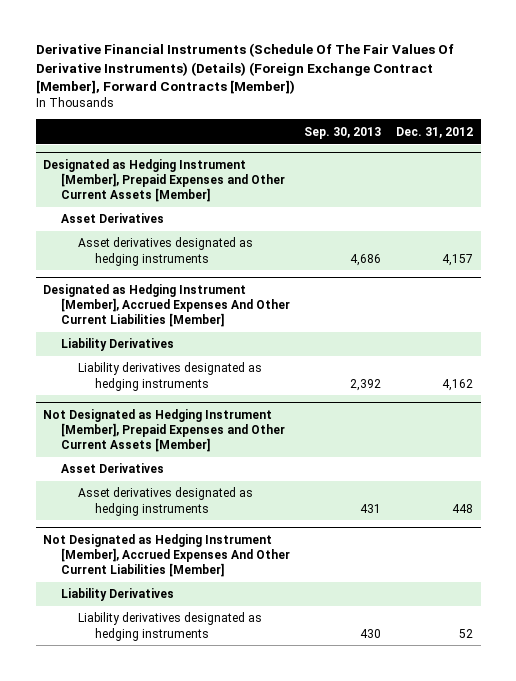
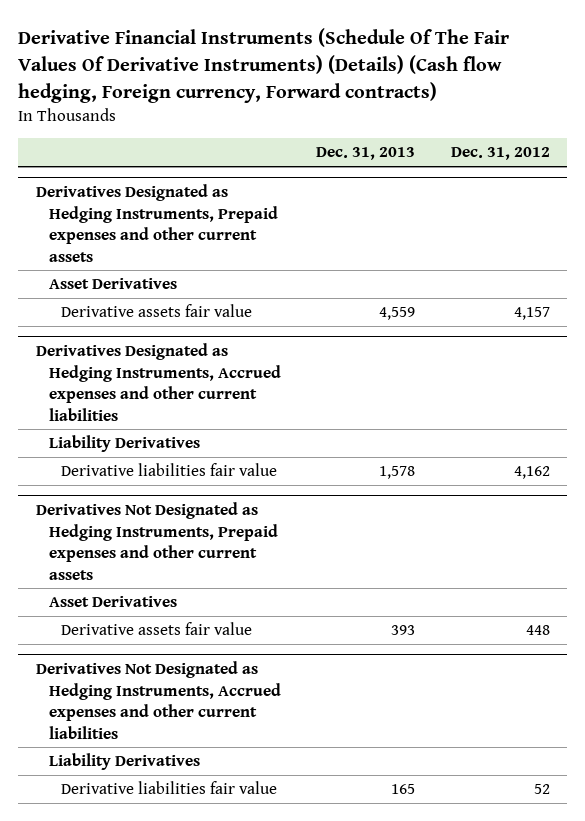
[35,43,454,95] Derivative Financial Instruments (Schedule Of The Fair Values Of Derivative Instruments) (Details) (Foreign Exchange Contract [Member], Forward Contracts [Member]) -> [17,28,509,103] Derivative Financial Instruments (Schedule Of The Fair Values Of Derivative Instruments) (Details) (Cash flow hedging, Foreign currency, Forward contracts)
[304,126,382,139] Sep. 30, 2013 -> none
none -> [316,147,416,161] Dec. 31, 2013
[43,158,285,203] Designated as Hedging Instrument [Member], Prepaid Expenses and Other Current Assets [Member] -> [35,184,278,262] Derivatives Designated as Hedging Instruments, Prepaid expenses and other current assets
[77,237,253,266] Asset derivatives designated as hedging instruments -> [61,304,253,318] Derivative assets fair value
[43,283,290,328] Designated as Hedging Instrument [Member], Accrued Expenses And Other Current Liabilities [Member] -> [35,343,281,421] Derivatives Designated as Hedging Instruments, Accrued expenses and other current liabilities
[77,362,262,391] Liability derivatives designated as hedging instruments -> [61,463,278,477] Derivative liabilities fair value
[43,408,285,453] Not Designated as Hedging Instrument [Member], Prepaid Expenses and Other Current Assets [Member] -> [35,502,278,580] Derivatives Not Designated as Hedging Instruments, Prepaid expenses and other current assets
[77,487,253,516] Asset derivatives designated as hedging instruments -> [61,622,253,636] Derivative assets fair value
[43,533,290,578] Not Designated as Hedging Instrument [Member], Accrued Expenses And Other Current Liabilities [Member] -> [35,661,281,739] Derivatives Not Designated as Hedging Instruments, Accrued expenses and other current liabilities
[77,612,262,641] Liability derivatives designated as hedging instruments -> [61,781,278,795] Derivative liabilities fair value

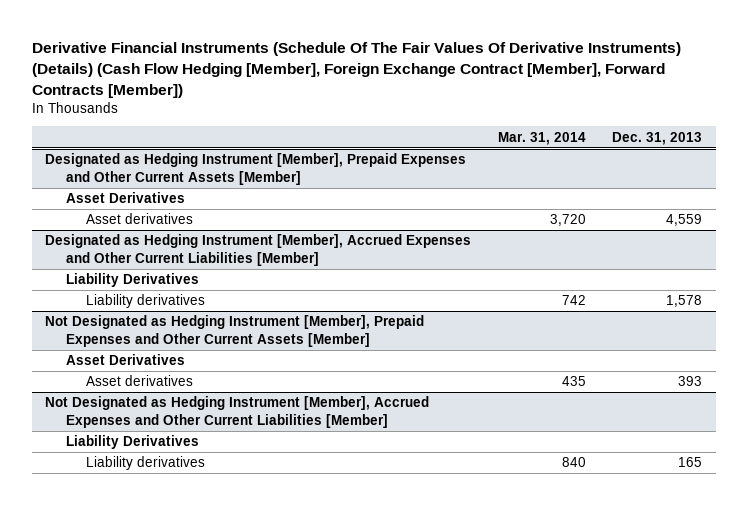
[17,28,509,103] Derivative Financial Instruments (Schedule Of The Fair Values Of Derivative Instruments) (Details) (Cash flow hedging, Foreign currency, Forward contracts) -> [31,41,681,98] Derivative Financial Instruments (Schedule Of The Fair Values Of Derivative Instruments) (Details) (Cash Flow Hedging [Member], Foreign Exchange Contract [Member], Forward Contracts [Member])
[450,147,550,161] Dec. 31, 2012 -> none
none -> [497,131,586,145] Mar. 31, 2014
[35,184,278,262] Derivatives Designated as Hedging Instruments, Prepaid expenses and other current assets -> [45,153,467,185] Designated as Hedging Instrument [Member], Prepaid Expenses and Other Current Assets [Member]
[61,304,253,318] Derivative assets fair value -> [86,213,194,225] Asset derivatives
[35,343,281,421] Derivatives Designated as Hedging Instruments, Accrued expenses and other current liabilities -> [45,234,472,266] Designated as Hedging Instrument [Member], Accrued Expenses and Other Current Liabilities [Member]
[61,463,278,477] Derivative liabilities fair value -> [86,294,206,309] Liability derivatives
[35,502,278,580] Derivatives Not Designated as Hedging Instruments, Prepaid expenses and other current assets -> [45,315,425,347] Not Designated as Hedging Instrument [Member], Prepaid Expenses and Other Current Assets [Member]
[61,622,253,636] Derivative assets fair value -> [86,375,194,387] Asset derivatives
[35,661,281,739] Derivatives Not Designated as Hedging Instruments, Accrued expenses and other current liabilities -> [45,396,430,428] Not Designated as Hedging Instrument [Member], Accrued Expenses and Other Current Liabilities [Member]
[61,781,278,795] Derivative liabilities fair value -> [86,456,206,471] Liability derivatives

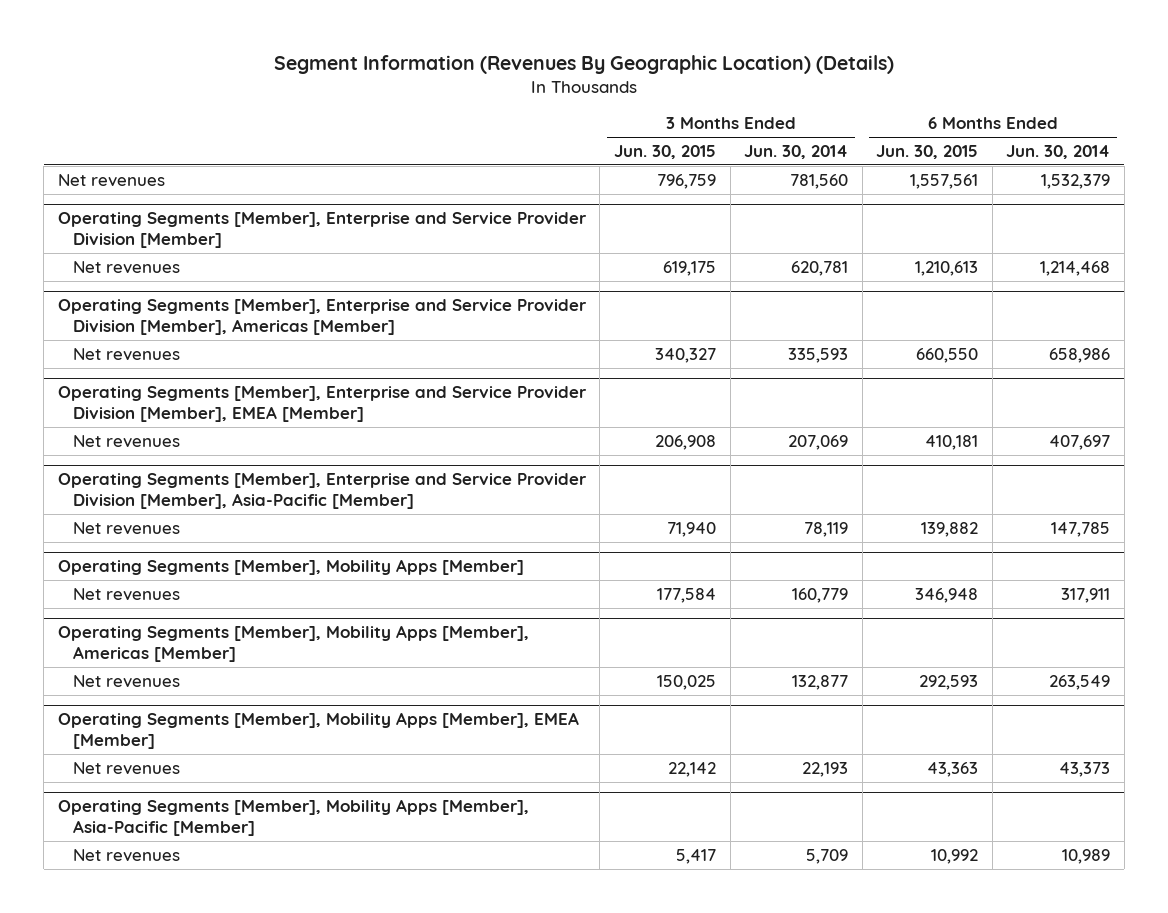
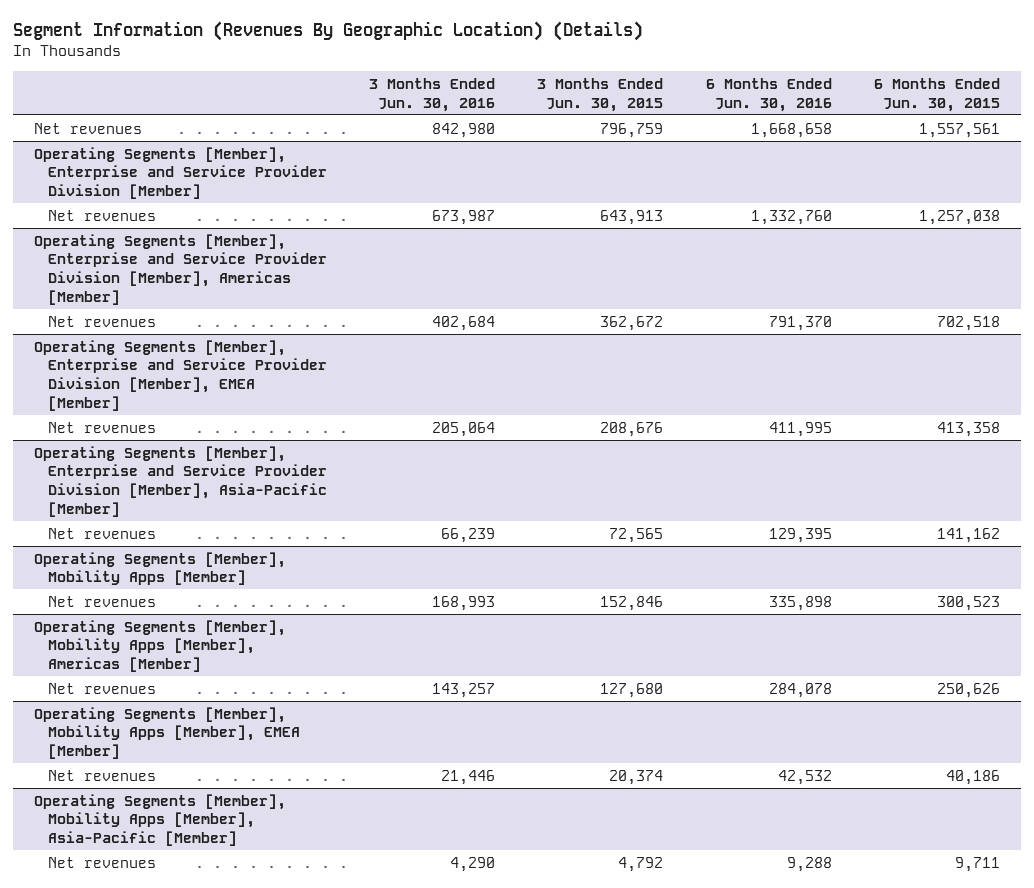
[744,145,849,160] Jun. 30, 2014 -> none
[1006,145,1111,160] Jun. 30, 2014 -> none
none -> [369,77,496,112] 3 Months Ended Jun. 30, 2016
none -> [705,77,832,112] 6 Months Ended Jun. 30, 2016
[662,260,716,276] 619,175 -> [600,209,664,225] 643,913
[915,260,979,276] 1,210,613 -> [918,209,1000,225] 1,257,038
[654,347,716,363] 340,327 -> [600,315,664,331] 362,672
[916,347,979,363] 660,550 -> [936,315,1000,331] 702,518
[654,434,716,450] 206,908 -> [600,421,664,437] 208,676
[925,434,979,450] 410,181 -> [936,421,1000,437] 413,358
[666,521,716,537] 71,940 -> [609,527,664,543] 72,565
[921,521,979,537] 139,882 -> [936,527,1000,543] 141,162
[656,587,716,603] 177,584 -> [600,595,664,611] 152,846
[915,587,979,603] 346,948 -> [936,595,1000,611] 300,523
[656,674,716,690] 150,025 -> [600,682,664,698] 127,680
[919,674,979,690] 292,593 -> [936,682,1000,698] 250,626
[667,761,716,777] 22,142 -> [609,769,664,785] 20,374
[927,761,979,777] 43,363 -> [945,769,1000,785] 40,186
[675,848,716,864] 5,417 -> [618,856,664,872] 4,792
[931,848,979,864] 10,992 -> [954,856,1000,872] 9,711

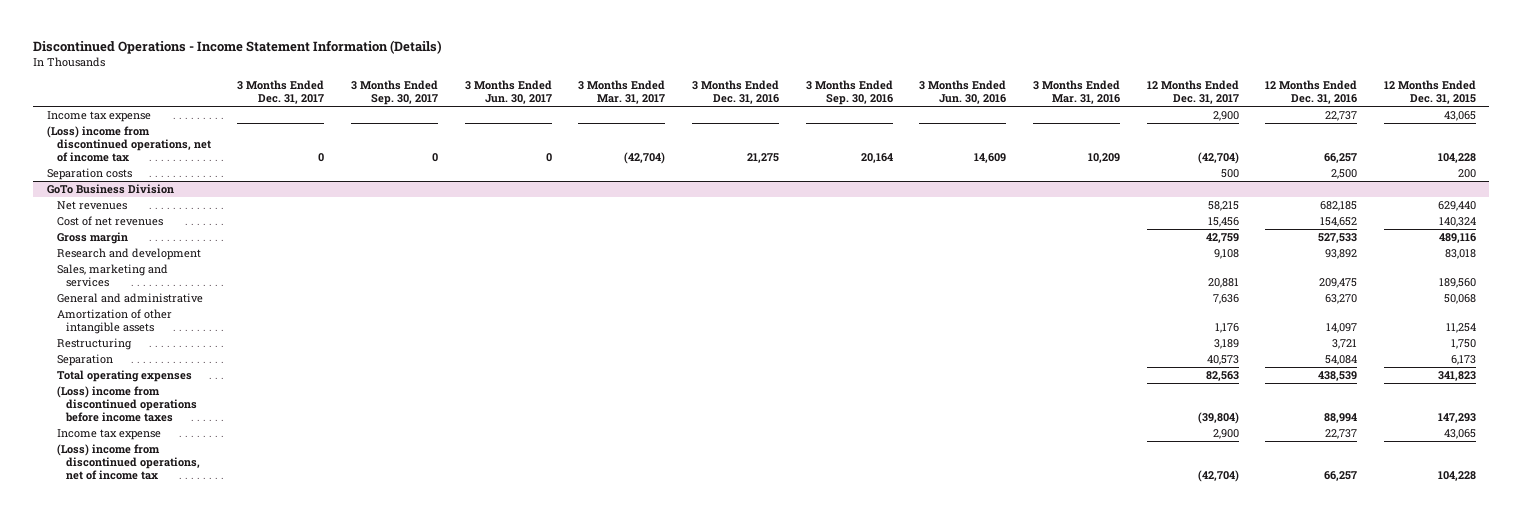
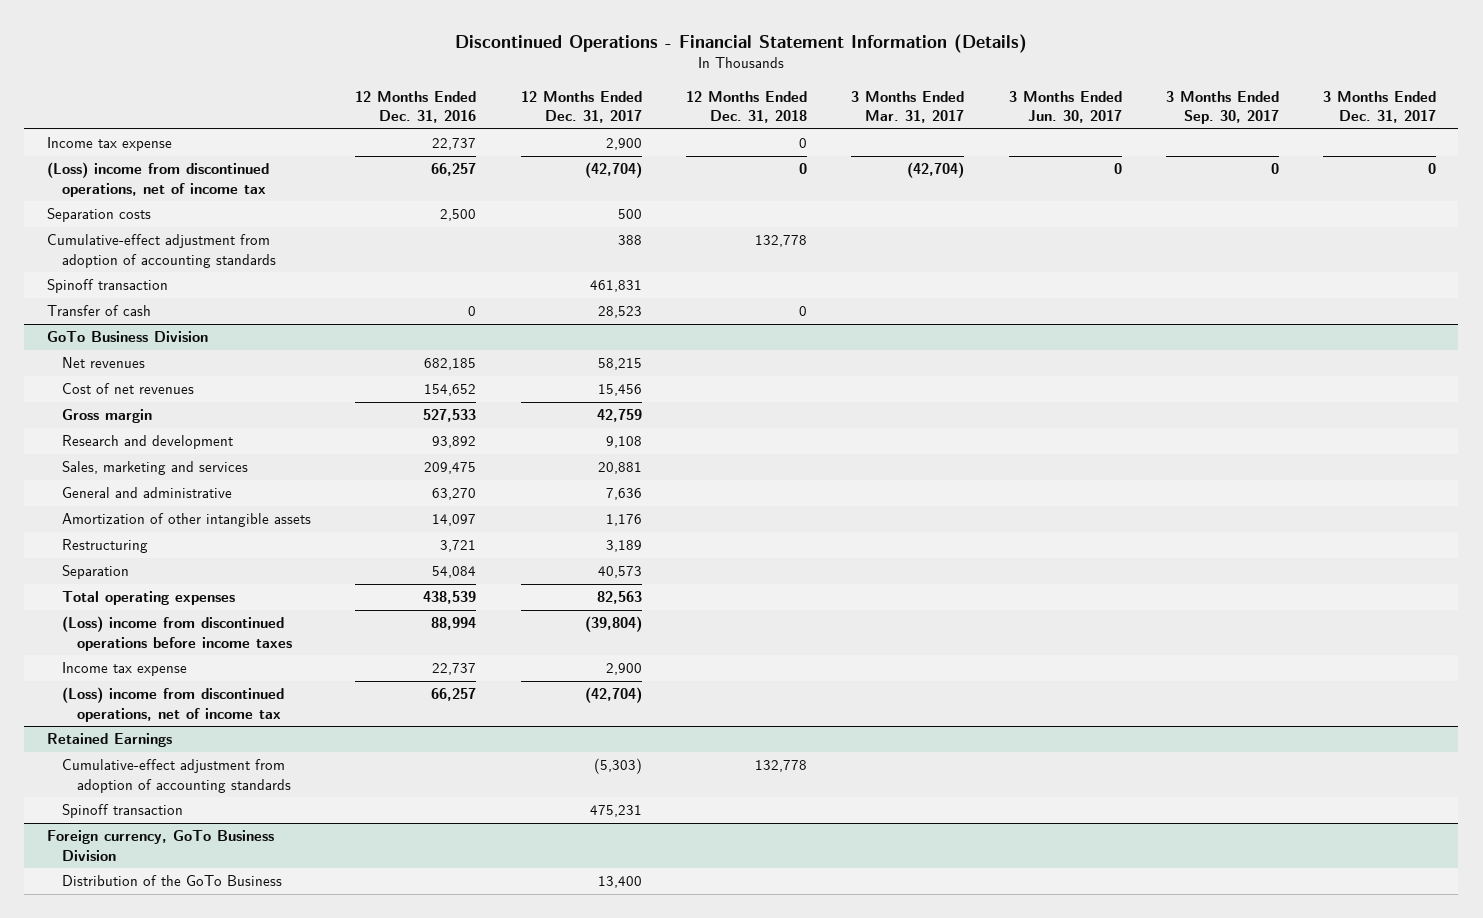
[33,39,443,54] Discontinued Operations - Income Statement Information (Details) -> [455,33,1028,53] Discontinued Operations - Financial Statement Information (Details)
[691,80,779,104] 3 Months Ended Dec. 31, 2016 -> none
[805,80,893,105] 3 Months Ended Sep. 30, 2016 -> none
[919,80,1007,104] 3 Months Ended Jun. 30, 2016 -> none
[1032,80,1120,104] 3 Months Ended Mar. 31, 2016 -> none
[1383,80,1476,104] 12 Months Ended Dec. 31, 2015 -> none
none -> [685,90,807,124] 12 Months Ended Dec. 31, 2018
none -> [46,234,277,268] Cumulative-effect adjustment from adoption of accounting standards
none -> [46,279,168,294] Spinoff transaction
none -> [46,305,151,317] Transfer of cash
none -> [46,733,172,748] Retained Earnings
none -> [62,759,292,793] Cumulative-effect adjustment from adoption of accounting standards
none -> [62,804,184,819] Spinoff transaction
none -> [46,830,274,861] Foreign currency, GoTo Business Division
none -> [62,875,283,887] Distribution of the GoTo Business

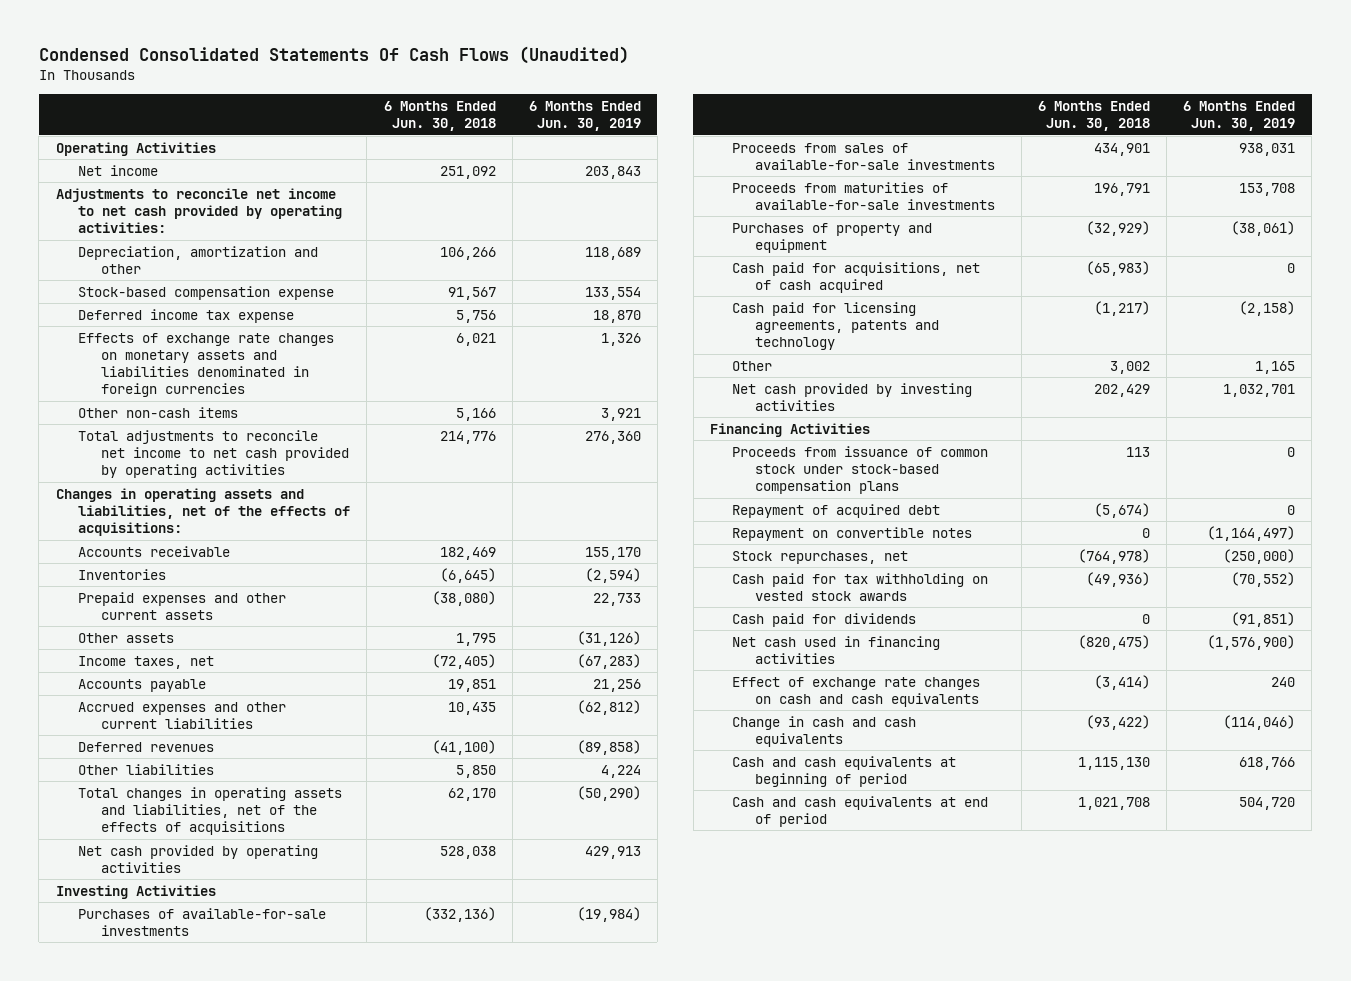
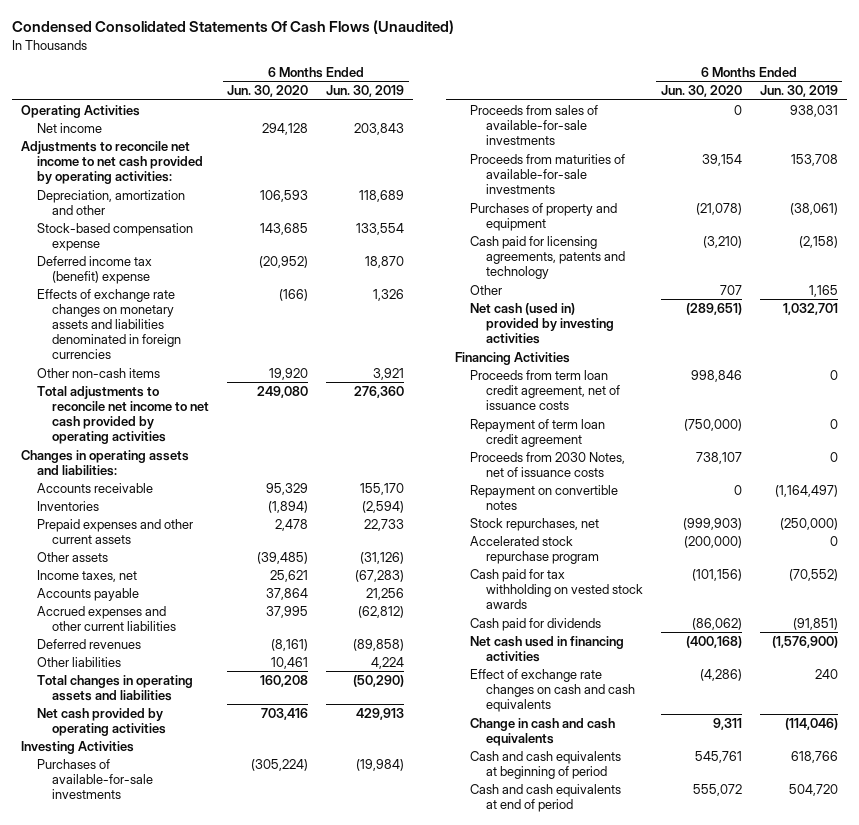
[383,101,496,132] 6 Months Ended Jun. 30, 2018 -> none
none -> [227,85,309,98] Jun. 30, 2020
[78,308,295,323] Deferred income tax expense -> [36,255,152,284] Deferred income tax (benefit) expense
[55,487,351,537] Changes in operating assets and liabilities, net of the effects of acquisitions: -> [21,449,190,476] Changes in operating assets and liabilities:
[78,786,343,836] Total changes in operating assets and liabilities, net of the effects of acquisitions -> [36,674,193,701] Total changes in operating assets and liabilities
[732,261,981,293] Cash paid for acquisitions, net of cash acquired -> none
[732,382,973,411] Net cash provided by investing activities -> [470,302,614,345] Net cash (used in) provided by investing activities
[732,445,989,495] Proceeds from issuance of common stock under stock-based compensation plans -> none
[732,503,941,518] Repayment of acquired debt -> none
none -> [470,369,620,411] Proceeds from term loan credit agreement, net of issuance costs
none -> [470,418,606,447] Repayment of term loan credit agreement
none -> [470,451,626,477] Proceeds from 2030 Notes, net of issuance costs
none -> [470,535,599,564] Accelerated stock repurchase program

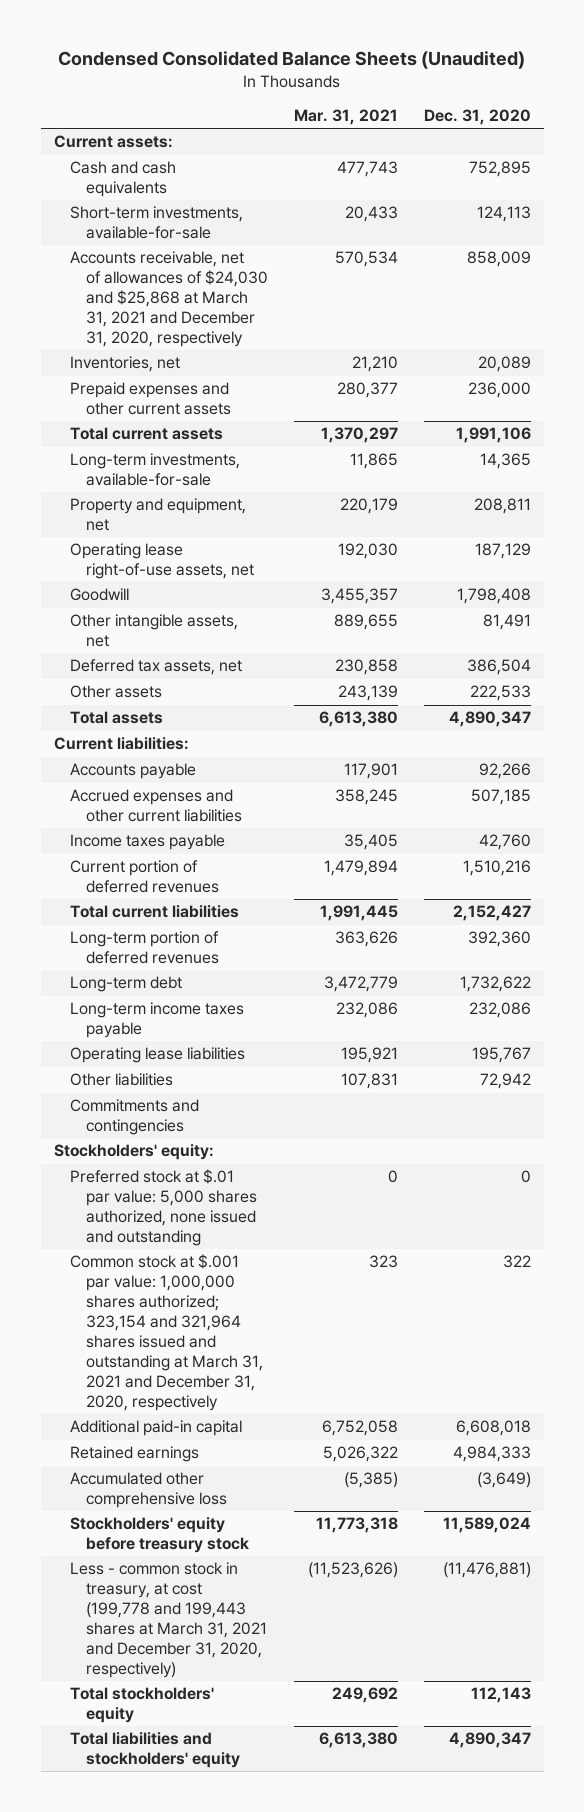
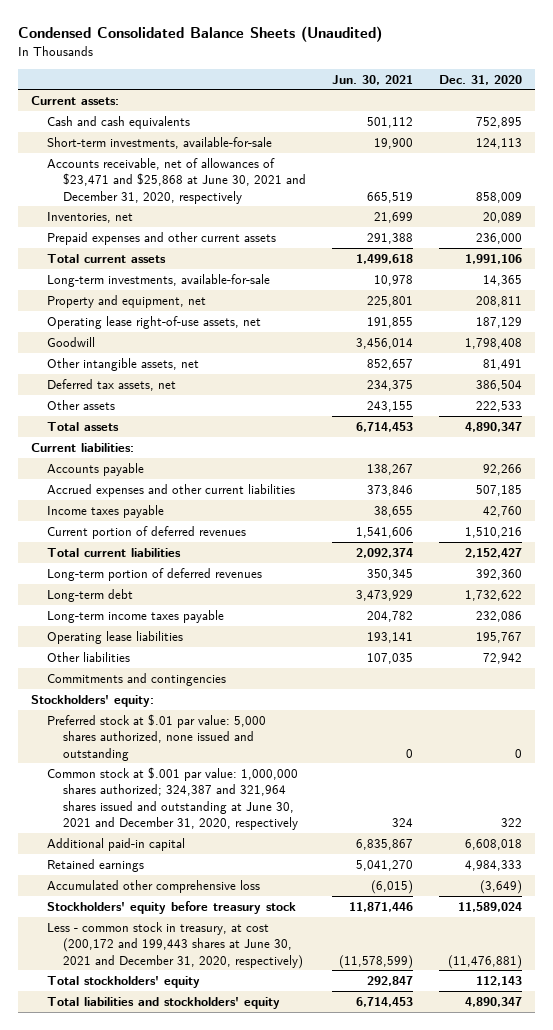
[294,109,399,126] Mar. 31, 2021 -> none
none -> [331,74,413,85] Jun. 30, 2021
[69,251,269,348] Accounts receivable, net of allowances of $24,030 and $25,868 at March 31, 2021 and December 31, 2020, respectively -> [46,157,306,204] Accounts receivable, net of allowances of $23,471 and $25,868 at June 30, 2021 and December 31, 2020, respectively
[69,1254,264,1411] Common stock at $.001 par value: 1,000,000 shares authorized; 323,154 and 321,964 shares issued and outstanding at March 31, 2021 and December 31, 2020, respectively -> [46,766,298,831] Common stock at $.001 par value: 1,000,000 shares authorized; 324,387 and 321,964 shares issued and outstanding at June 30, 2021 and December 31, 2020, respectively
[69,1562,268,1679] Less - common stock in treasury, at cost (199,778 and 199,443 shares at March 31, 2021 and December 31, 2020, respectively) -> [46,921,303,969] Less - common stock in treasury, at cost (200,172 and 199,443 shares at June 30, 2021 and December 31, 2020, respectively)

